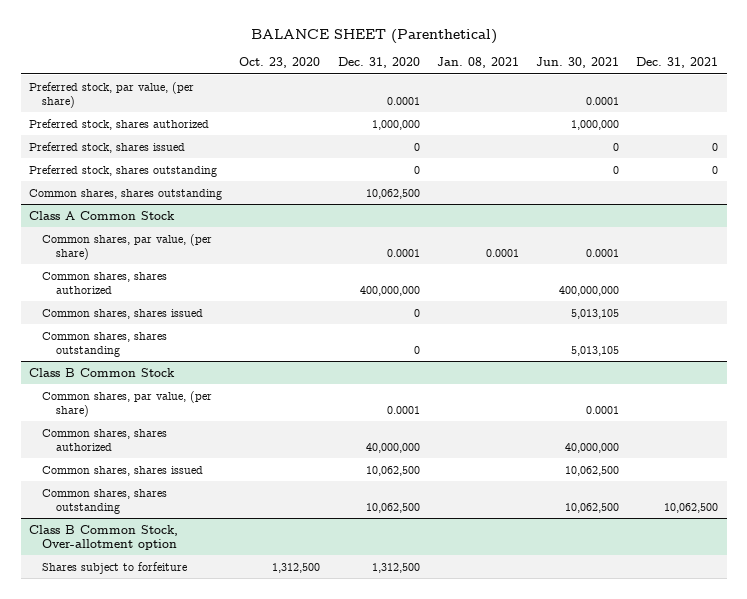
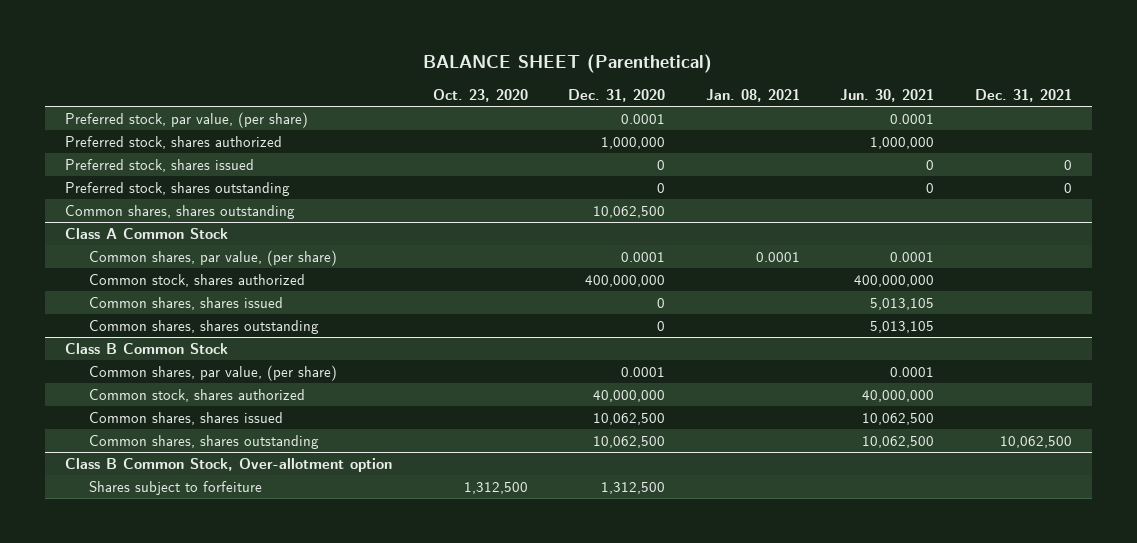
[42,271,168,294] Common shares, shares authorized -> [88,273,305,287] Common stock, shares authorized
[42,428,168,451] Common shares, shares authorized -> [88,388,305,402] Common stock, shares authorized

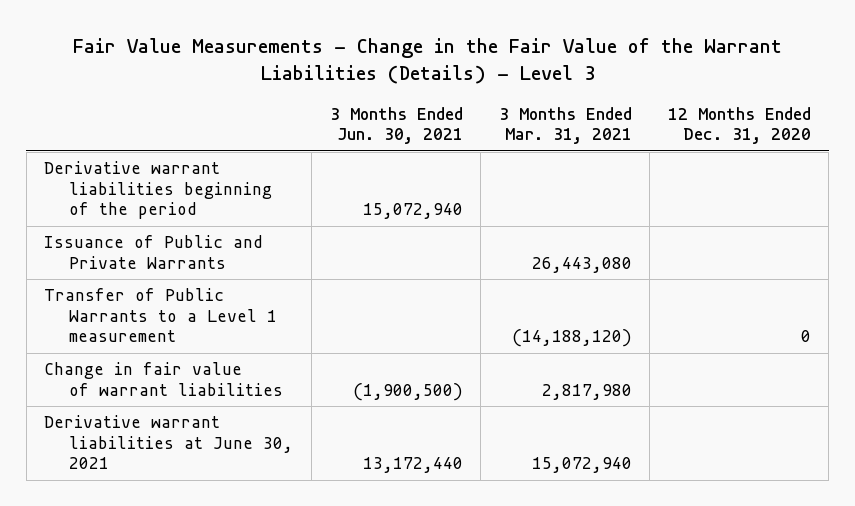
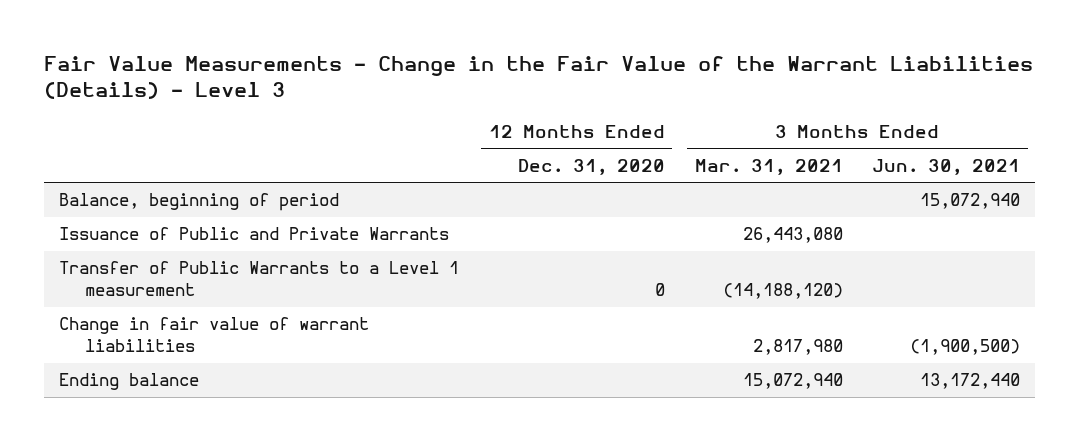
[44,161,273,220] Derivative warrant liabilities beginning of the period -> [59,193,340,212] Balance, beginning of period
[44,415,294,470] Derivative warrant liabilities at June 30, 2021 -> [59,373,200,391] Ending balance

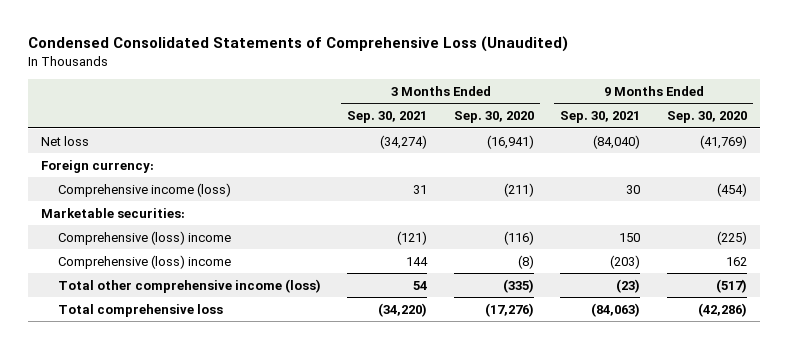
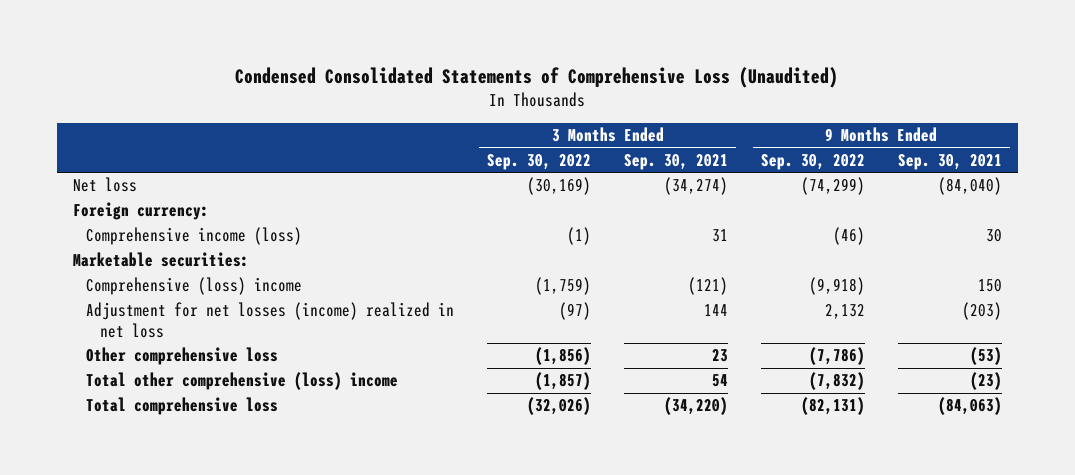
[453,111,534,124] Sep. 30, 2020 -> none
[666,111,747,124] Sep. 30, 2020 -> none
none -> [487,153,592,170] Sep. 30, 2022
none -> [760,153,865,170] Sep. 30, 2022
[58,254,232,269] Comprehensive (loss) income -> [86,302,455,338] Adjustment for net losses (income) realized in net loss
none -> [86,347,279,366] Other comprehensive loss
[58,278,322,293] Total other comprehensive income (loss) -> [86,372,399,391] Total other comprehensive (loss) income

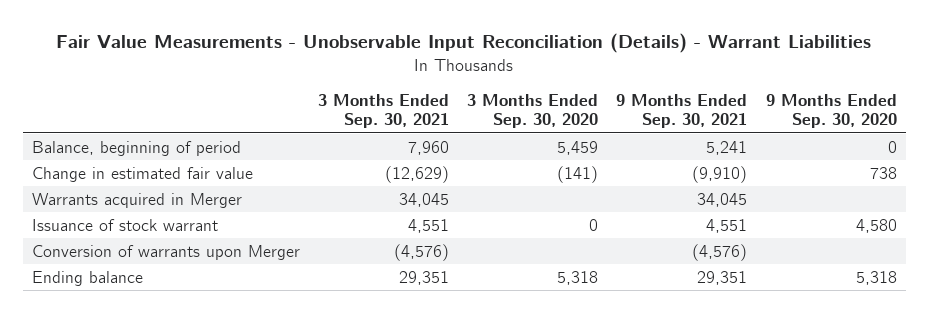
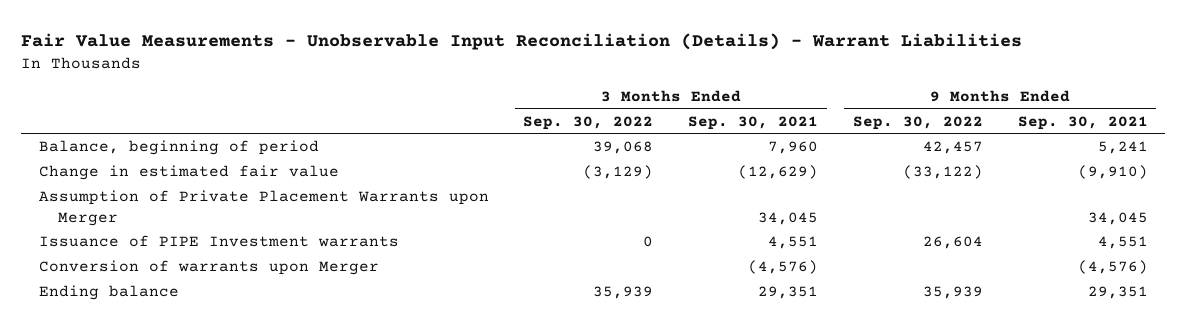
[467,93,599,129] 3 Months Ended Sep. 30, 2020 -> none
[765,93,897,129] 9 Months Ended Sep. 30, 2020 -> none
none -> [523,115,654,130] Sep. 30, 2022
none -> [852,115,983,130] Sep. 30, 2022
[31,192,242,208] Warrants acquired in Merger -> [38,189,489,226] Assumption of Private Placement Warrants upon Merger
[31,218,218,231] Issuance of stock warrant -> [38,234,399,247] Issuance of PIPE Investment warrants

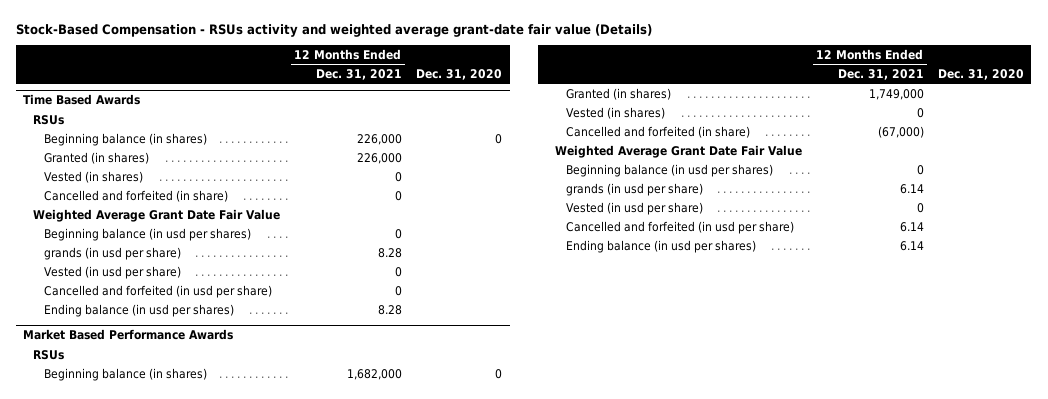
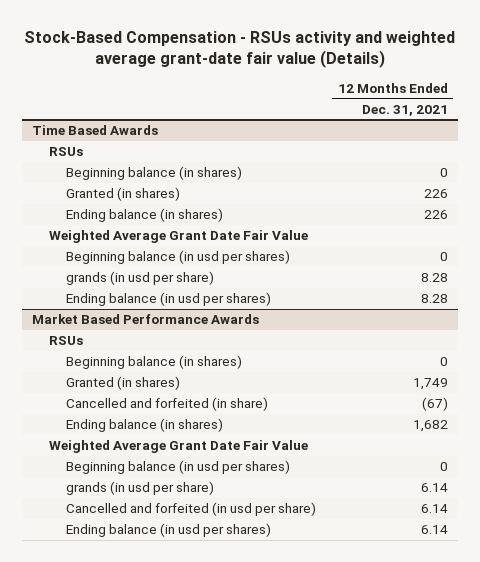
[416,68,503,80] Dec. 31, 2020 -> none
[43,170,143,183] Vested (in shares) -> none
[43,189,228,202] Cancelled and forfeited (in share) -> none
[356,133,402,145] 226,000 -> [439,168,448,178] 0
[356,152,402,164] 226,000 -> [423,189,448,199] 226
none -> [66,208,224,223] Ending balance (in shares)
[43,265,181,279] Vested (in usd per share) -> none
[43,284,272,298] Cancelled and forfeited (in usd per share) -> none
[565,106,665,119] Vested (in shares) -> none
[346,368,402,380] 1,682,000 -> [439,357,448,367] 0
[868,88,924,100] 1,749,000 -> [412,378,448,391] 1,749
[877,125,924,138] (67,000) -> [421,397,448,412] (67)
none -> [66,418,224,433] Ending balance (in shares)
[565,201,703,215] Vested (in usd per share) -> none

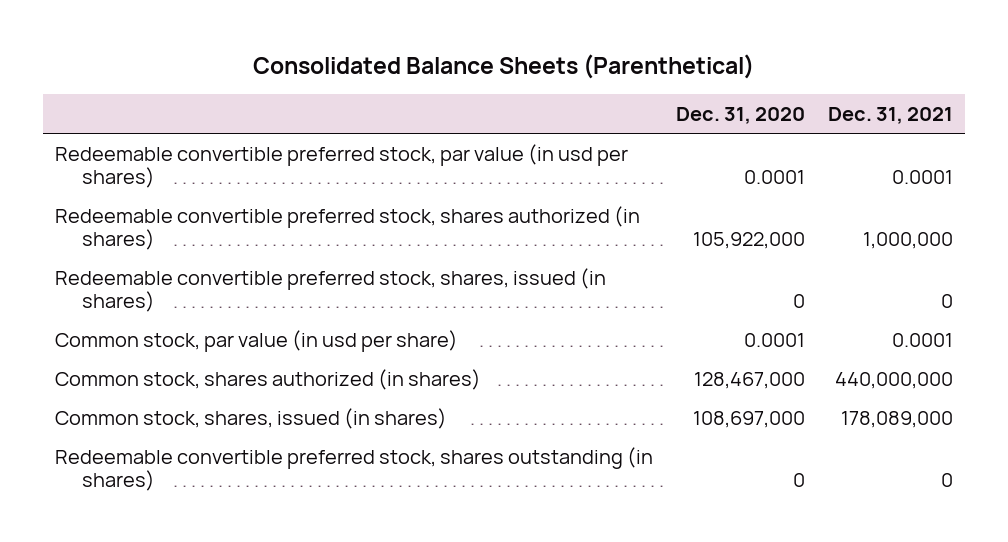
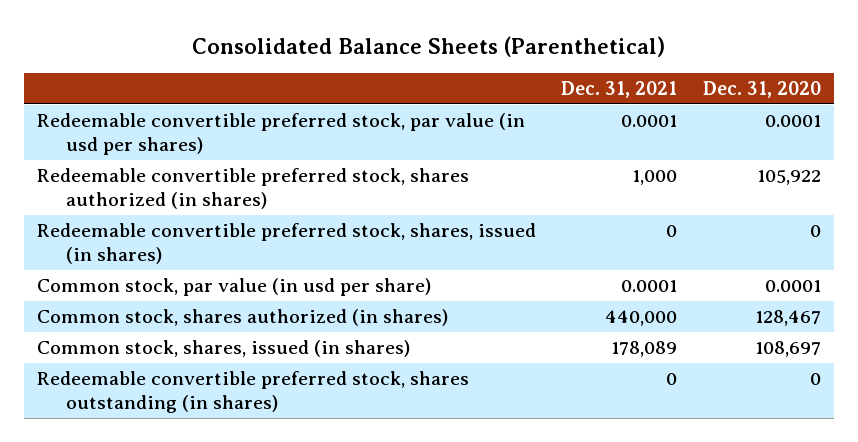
[692,232,805,250] 105,922,000 -> [757,169,822,185] 105,922
[863,232,954,250] 1,000,000 -> [632,169,678,185] 1,000
[693,371,805,389] 128,467,000 -> [755,309,822,326] 128,467
[835,371,954,389] 440,000,000 -> [605,309,678,326] 440,000
[692,410,805,428] 108,697,000 -> [755,340,822,357] 108,697
[841,410,954,428] 178,089,000 -> [611,340,678,357] 178,089

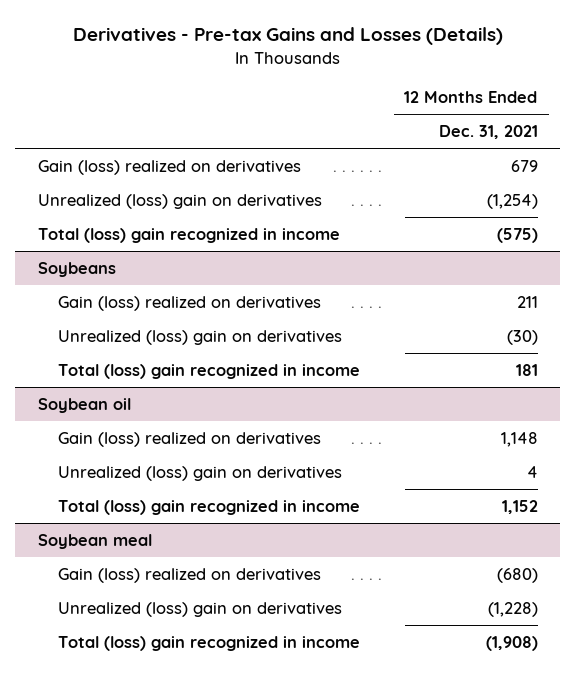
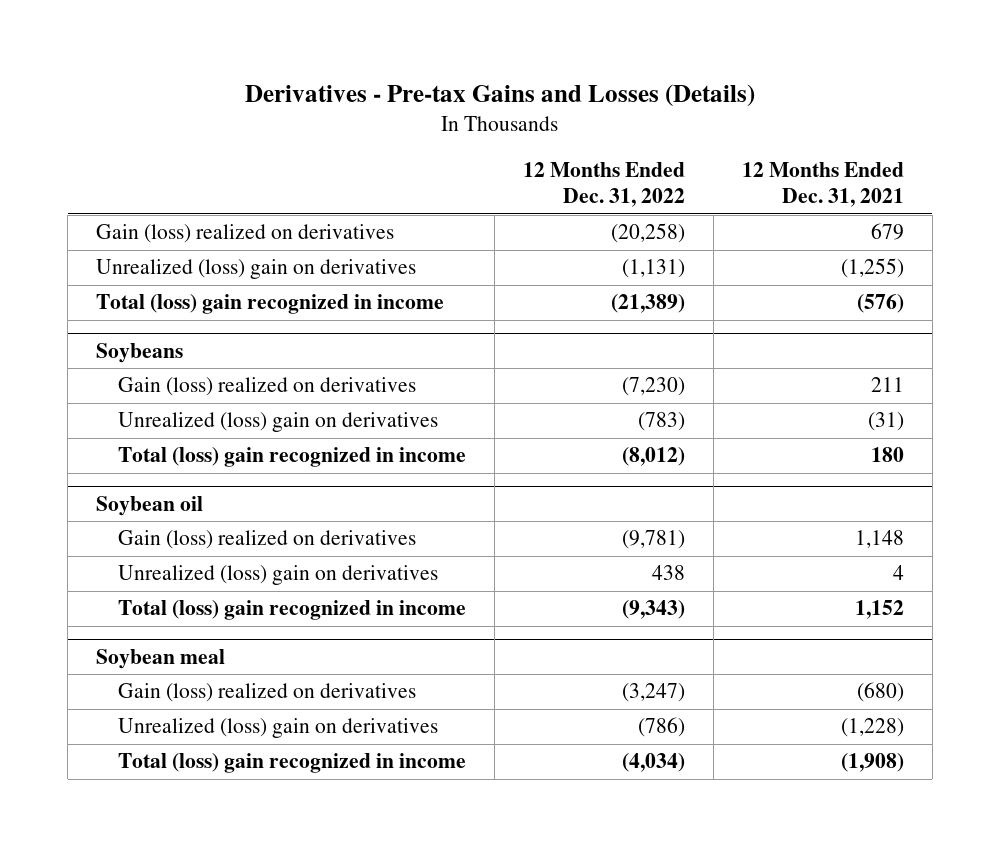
none -> [522,162,685,208] 12 Months Ended Dec. 31, 2022
[486,193,538,209] (1,254) -> [840,258,904,279] (1,255)
[496,227,538,243] (575) -> [856,294,904,314] (576)
[506,329,538,345] (30) -> [867,412,904,432] (31)
[515,363,538,376] 181 -> [870,447,904,463] 180

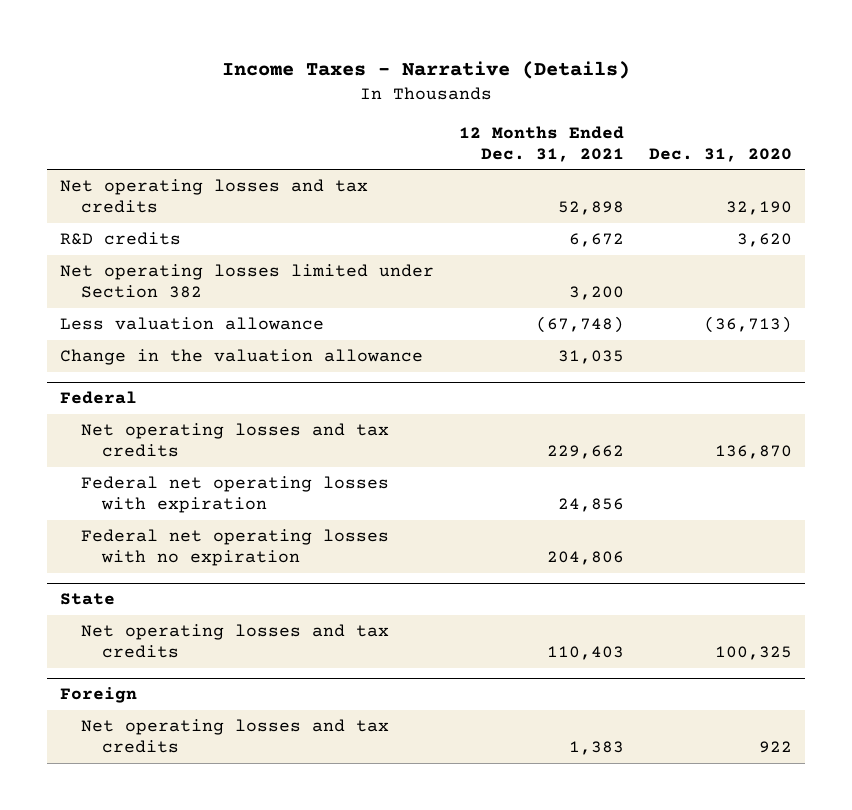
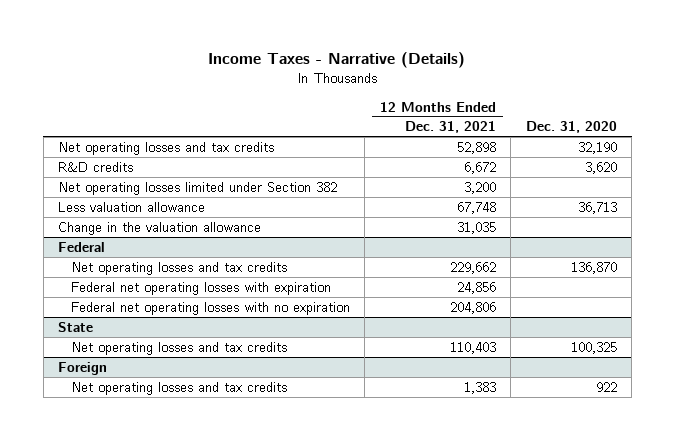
[536,316,625,334] (67,748) -> [456,201,496,214] 67,748
[704,316,793,334] (36,713) -> [577,201,617,214] 36,713

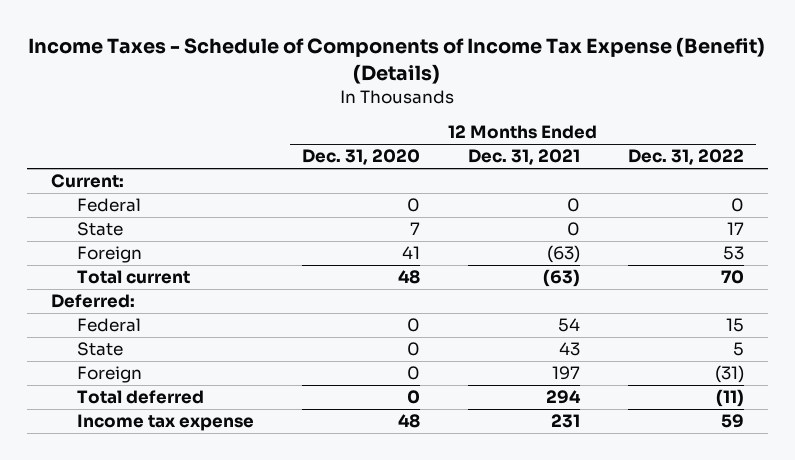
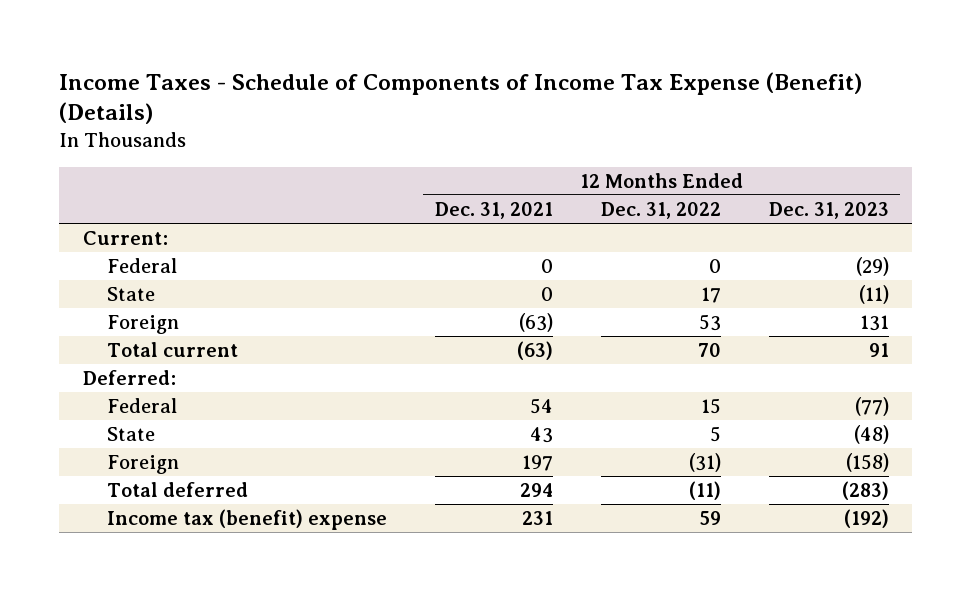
[301,149,420,166] Dec. 31, 2020 -> none
none -> [768,201,889,219] Dec. 31, 2023
[76,414,254,432] Income tax expense -> [107,508,388,530] Income tax (benefit) expense

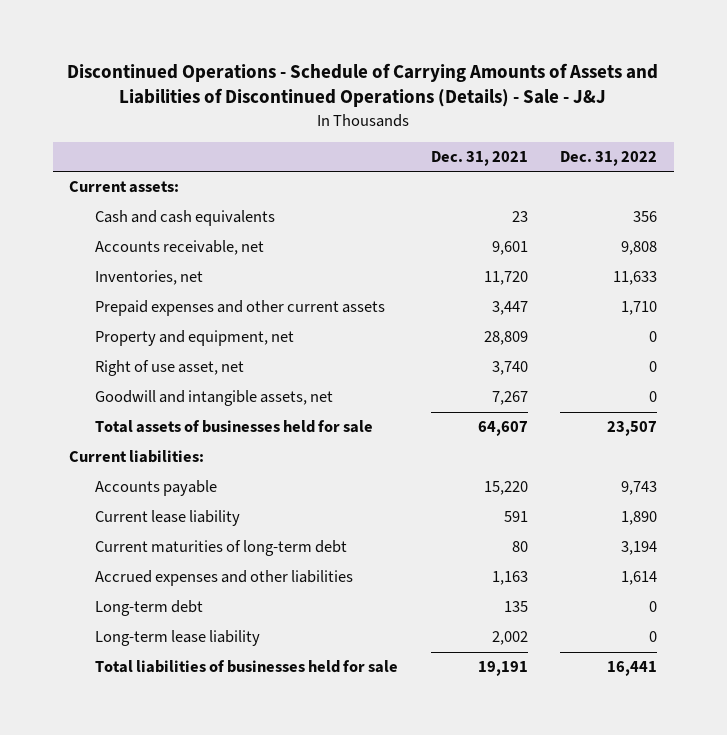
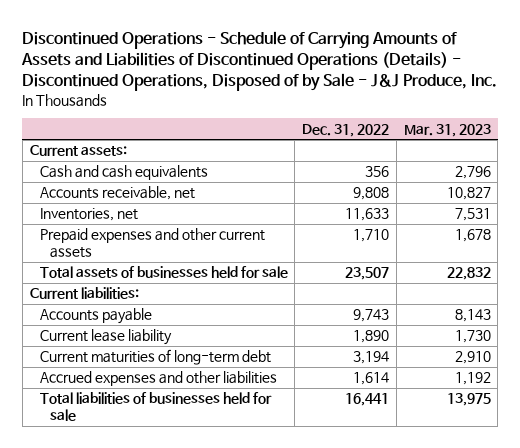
[67,63,659,108] Discontinued Operations - Schedule of Carrying Amounts of Assets and Liabilities of Discontinued Operations (Details) - Sale - J&J -> [21,30,498,92] Discontinued Operations - Schedule of Carrying Amounts of Assets and Liabilities of Discontinued Operations (Details) - Discontinued Operations, Disposed of by Sale - J&J Produce, Inc.
[430,151,528,167] Dec. 31, 2021 -> none
none -> [403,123,491,137] Mar. 31, 2023
[94,330,294,347] Property and equipment, net -> none
[94,360,244,377] Right of use asset, net -> none
[94,390,333,407] Goodwill and intangible assets, net -> none
[94,600,203,617] Long-term debt -> none
[94,630,260,647] Long-term lease liability -> none

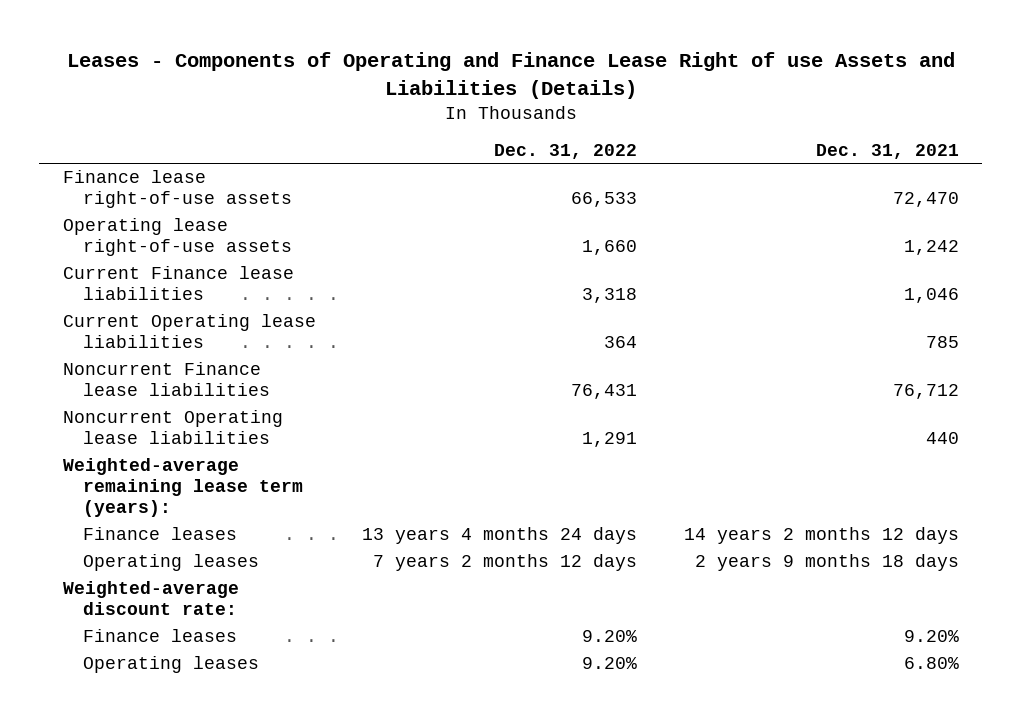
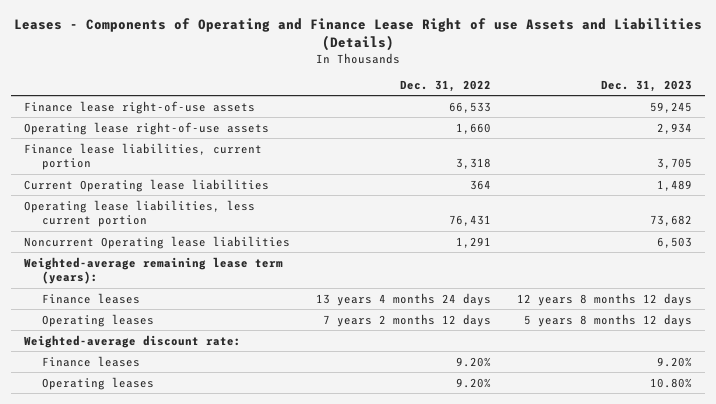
[815,143,959,159] Dec. 31, 2021 -> none
none -> [600,80,692,93] Dec. 31, 2023
[62,266,294,301] Current Finance lease liabilities -> [24,142,263,171] Finance lease liabilities, current portion
[62,362,271,397] Noncurrent Finance lease liabilities -> [24,199,256,228] Operating lease liabilities, less current portion

